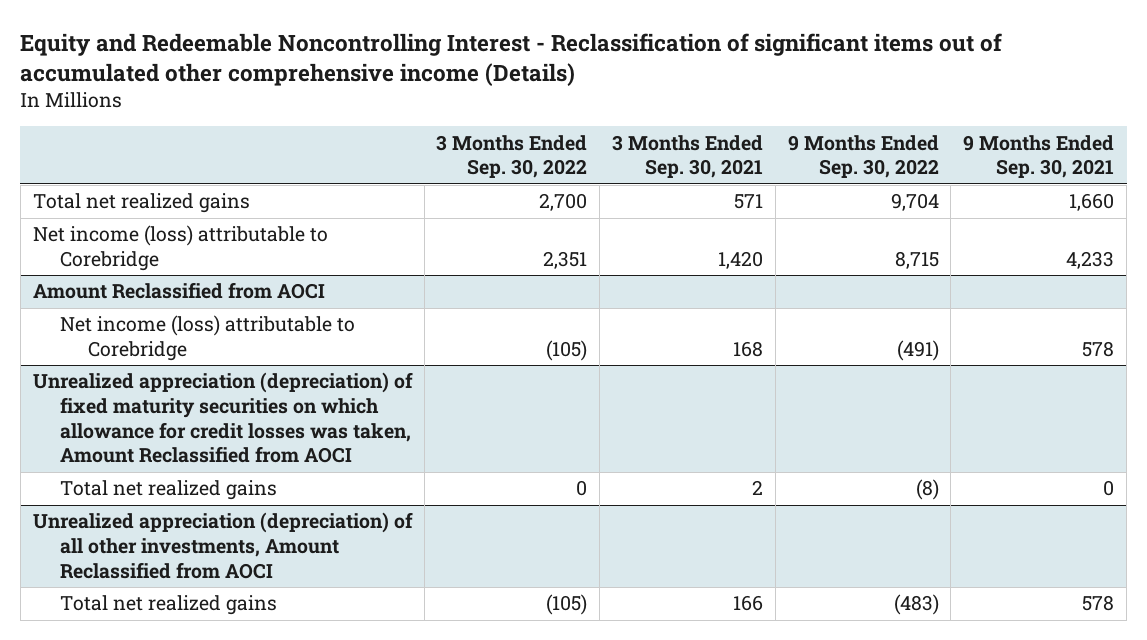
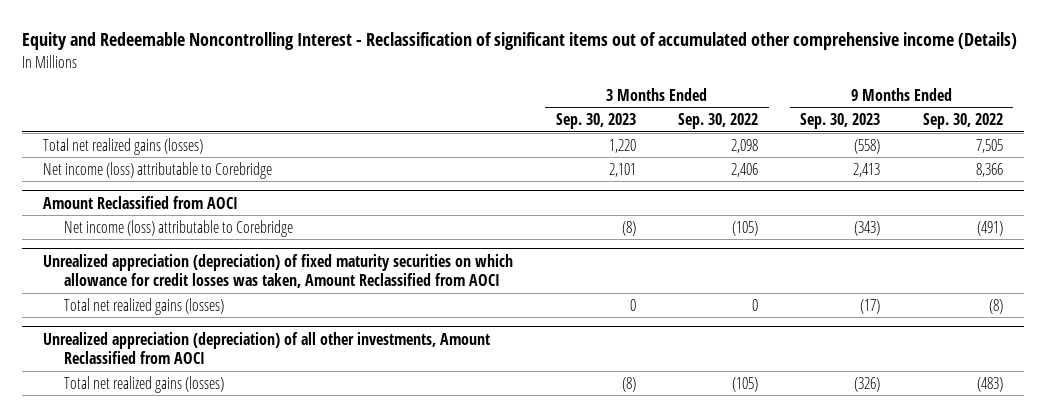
[611,134,763,179] 3 Months Ended Sep. 30, 2021 -> none
[963,134,1115,179] 9 Months Ended Sep. 30, 2021 -> none
none -> [555,113,636,130] Sep. 30, 2023
none -> [800,113,881,130] Sep. 30, 2023
[32,193,250,214] Total net realized gains -> [43,137,204,155] Total net realized gains (losses)
[539,193,588,212] 2,700 -> [730,138,758,153] 2,098
[890,193,939,212] 9,704 -> [975,138,1003,153] 7,505
[543,251,588,270] 2,351 -> [730,162,758,177] 2,406
[894,251,939,270] 8,715 -> [975,162,1003,177] 8,366
[60,480,278,501] Total net realized gains -> [63,297,224,315] Total net realized gains (losses)
[60,595,278,616] Total net realized gains -> [63,375,224,393] Total net realized gains (losses)

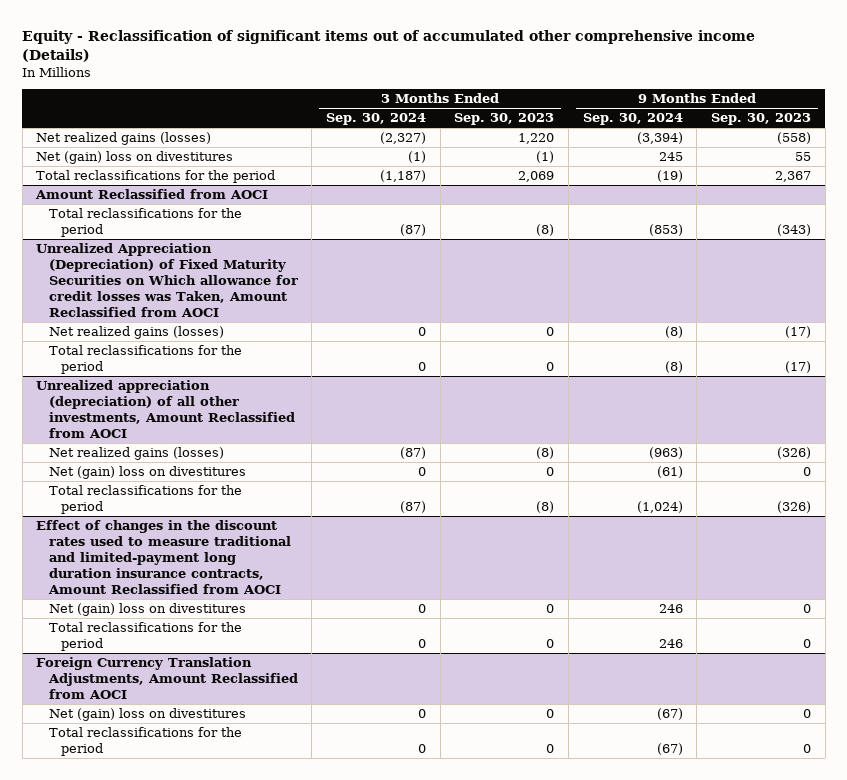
[21,32,1017,51] Equity and Redeemable Noncontrolling Interest - Reclassification of significant items out of accumulated other comprehensive income (Details) -> [22,30,756,63] Equity - Reclassification of significant items out of accumulated other comprehensive income (Details)
[677,113,758,130] Sep. 30, 2022 -> none
[922,113,1003,130] Sep. 30, 2022 -> none
none -> [326,113,427,126] Sep. 30, 2024
none -> [582,113,683,126] Sep. 30, 2024
[43,161,273,179] Net income (loss) attributable to Corebridge -> none
[43,137,204,155] Total net realized gains (losses) -> [36,132,212,146] Net realized gains (losses)
none -> [36,151,234,165] Net (gain) loss on divestitures
none -> [36,170,276,184] Total reclassifications for the period
[63,219,293,237] Net income (loss) attributable to Corebridge -> [48,208,242,237] Total reclassifications for the period
[43,253,514,289] Unrealized appreciation (depreciation) of fixed maturity securities on which allowance for credit losses was taken, Amount Reclassified from AOCI -> [36,243,298,317] Unrealized Appreciation (Depreciation) of Fixed Maturity Securities on Which allowance for credit losses was Taken, Amount Reclassified from AOCI
[63,297,224,315] Total net realized gains (losses) -> [48,326,224,340] Net realized gains (losses)
none -> [48,345,242,374] Total reclassifications for the period
[63,375,224,393] Total net realized gains (losses) -> [48,447,224,461] Net realized gains (losses)
none -> [48,466,246,480] Net (gain) loss on divestitures
none -> [48,485,242,514] Total reclassifications for the period
none -> [36,520,291,594] Effect of changes in the discount rates used to measure traditional and limited-payment long duration insurance contracts, Amount Reclassified from AOCI
none -> [48,603,246,617] Net (gain) loss on divestitures
none -> [48,622,242,651] Total reclassifications for the period
none -> [36,657,298,699] Foreign Currency Translation Adjustments, Amount Reclassified from AOCI
none -> [48,708,246,722] Net (gain) loss on divestitures
none -> [48,727,242,756] Total reclassifications for the period

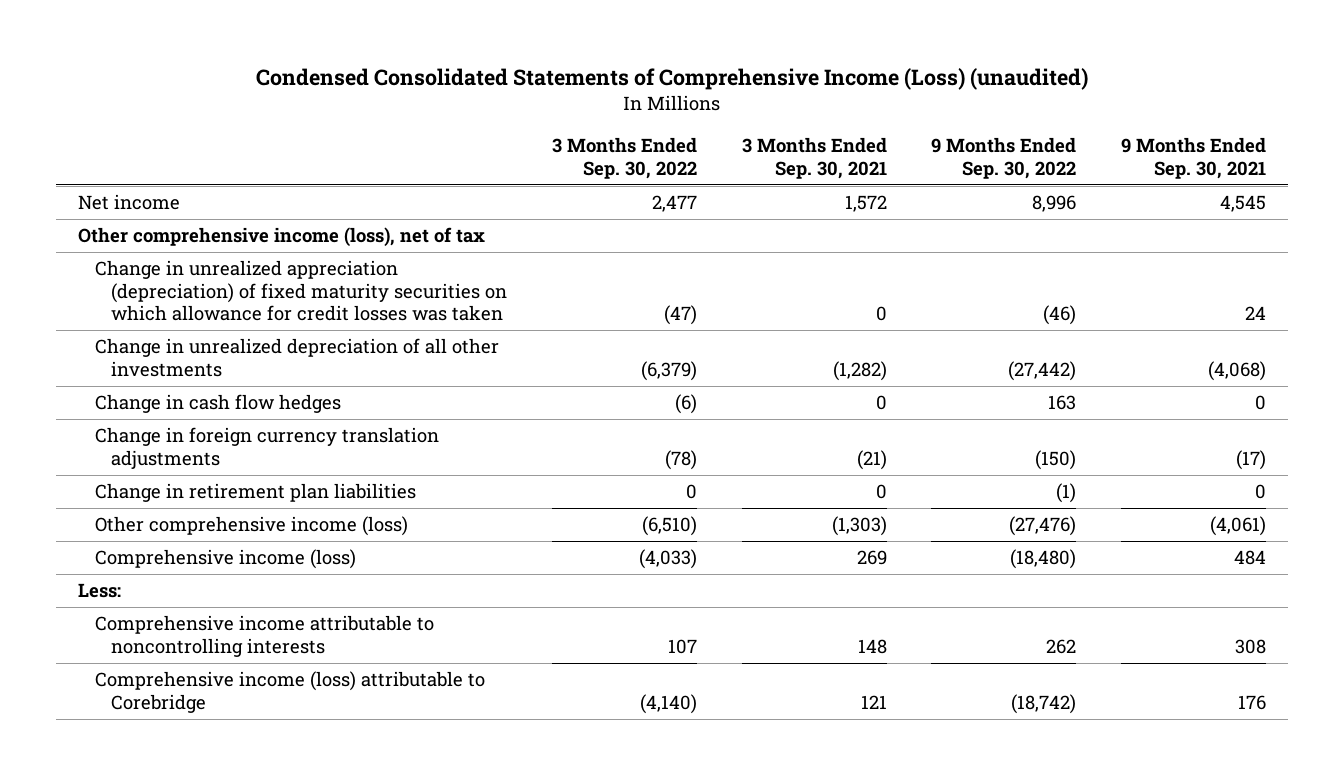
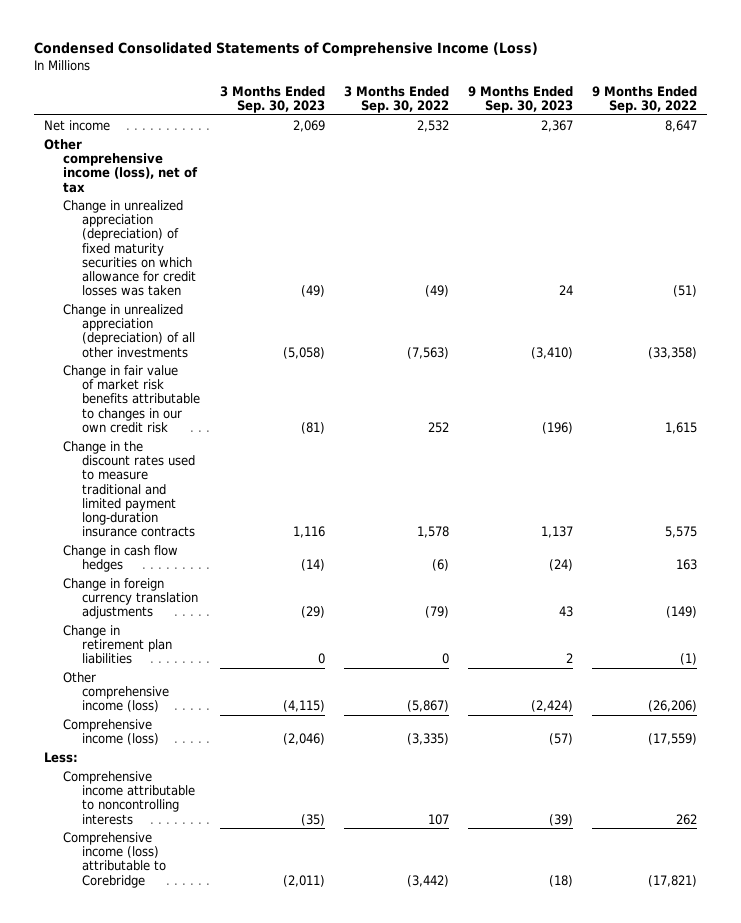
[256,68,1089,91] Condensed Consolidated Statements of Comprehensive Income (Loss) (unaudited) -> [33,41,538,56] Condensed Consolidated Statements of Comprehensive Income (Loss)
[741,137,887,179] 3 Months Ended Sep. 30, 2021 -> none
[1120,137,1266,179] 9 Months Ended Sep. 30, 2021 -> none
none -> [219,85,325,113] 3 Months Ended Sep. 30, 2023
none -> [468,85,574,113] 9 Months Ended Sep. 30, 2023
[651,195,697,213] 2,477 -> [416,119,449,132] 2,532
[1032,195,1077,213] 8,996 -> [665,119,698,132] 8,647
[663,305,697,326] (47) -> [424,285,449,298] (49)
[1043,305,1077,326] (46) -> [673,285,698,298] (51)
[94,338,499,377] Change in unrealized depreciation of all other investments -> [63,303,196,358] Change in unrealized appreciation (depreciation) of all other investments
[640,360,697,381] (6,379) -> [406,346,449,359] (7,563)
[1008,360,1077,381] (27,442) -> [648,346,698,359] (33,358)
none -> [63,364,201,433] Change in fair value of market risk benefits attributable to changes in our own credit risk
none -> [63,440,196,538] Change in the discount rates used to measure traditional and limited payment long-duration insurance contracts
[664,449,697,470] (78) -> [424,606,449,619] (79)
[1035,449,1077,470] (150) -> [666,606,698,619] (149)
[641,516,697,537] (6,510) -> [406,700,449,713] (5,867)
[1009,516,1077,537] (27,476) -> [648,700,698,713] (26,206)
[638,549,697,570] (4,033) -> [406,733,449,746] (3,335)
[1010,549,1077,570] (18,480) -> [648,733,698,746] (17,559)
[639,693,697,714] (4,140) -> [406,874,449,887] (3,442)
[1011,693,1077,714] (18,742) -> [648,874,698,887] (17,821)

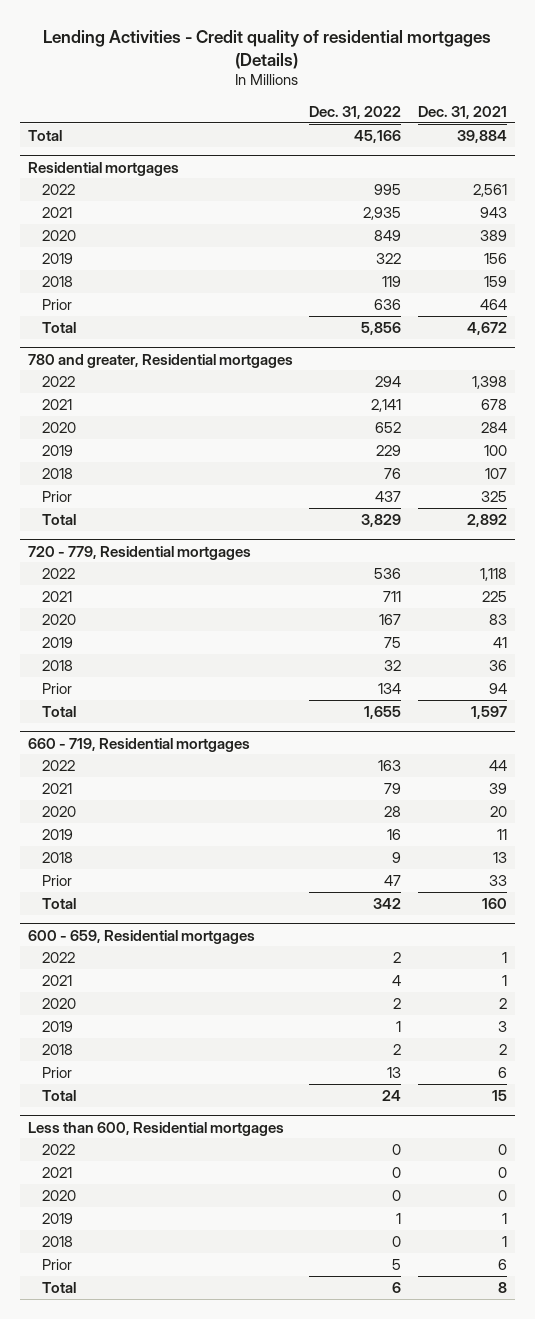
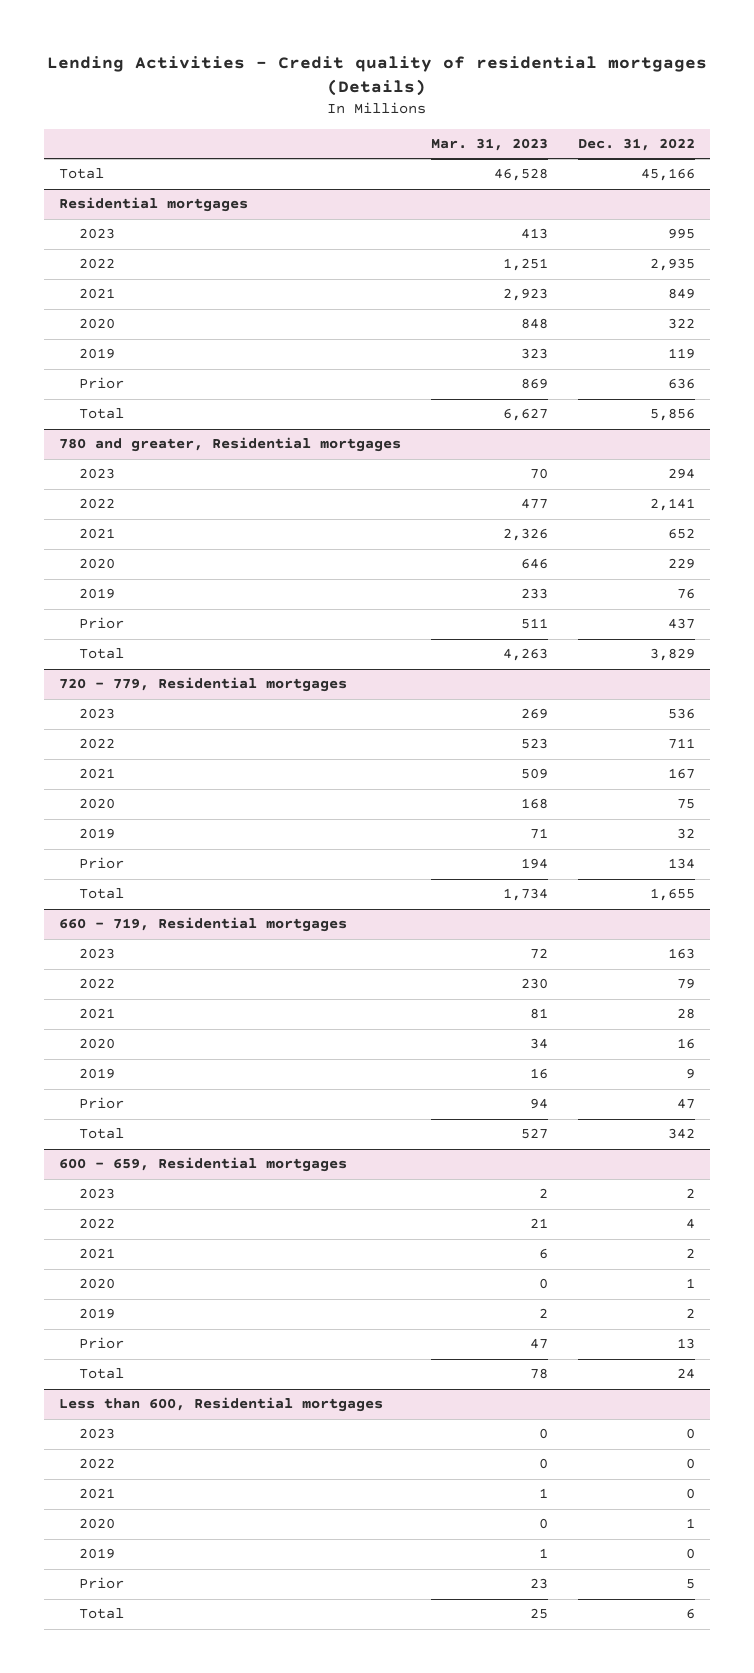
[417,105,507,119] Dec. 31, 2021 -> none
none -> [431,137,549,151] Mar. 31, 2023
[42,275,74,287] 2018 -> none
none -> [78,228,115,240] 2023
[374,183,402,195] 995 -> [649,258,695,272] 2,935
[363,206,402,220] 2,935 -> [667,288,695,300] 849
[374,229,402,241] 849 -> [667,318,695,330] 322
[376,252,402,264] 322 -> [667,348,695,360] 119
[42,467,74,479] 2018 -> none
none -> [78,468,115,480] 2023
[375,375,402,387] 294 -> [649,498,695,512] 2,141
[371,398,402,412] 2,141 -> [667,528,695,540] 652
[375,421,402,433] 652 -> [667,558,695,570] 229
[376,444,402,456] 229 -> [676,588,695,600] 76
[42,659,74,671] 2018 -> none
none -> [78,708,115,720] 2023
[374,567,402,579] 536 -> [667,738,695,750] 711
[383,590,402,602] 711 -> [667,768,695,780] 167
[379,613,402,625] 167 -> [676,799,695,810] 75
[384,636,402,648] 75 -> [676,828,695,840] 32
[42,851,74,863] 2018 -> none
none -> [78,948,115,960] 2023
[378,759,402,771] 163 -> [676,978,695,990] 79
[384,782,402,794] 79 -> [676,1008,695,1020] 28
[384,805,402,817] 28 -> [676,1038,695,1050] 16
[387,828,402,840] 16 -> [685,1068,695,1080] 9
[42,1043,74,1055] 2018 -> none
none -> [78,1188,115,1200] 2023
[393,951,402,963] 2 -> [685,1218,695,1230] 4
[392,974,402,986] 4 -> [685,1248,695,1259] 2
[393,997,402,1009] 2 -> [685,1278,695,1289] 1
[396,1020,402,1032] 1 -> [685,1308,695,1319] 2
none -> [78,1428,115,1440] 2023
[42,1235,74,1247] 2018 -> none
[392,1189,402,1201] 0 -> [685,1518,695,1529] 1
[396,1212,402,1224] 1 -> [685,1548,695,1560] 0

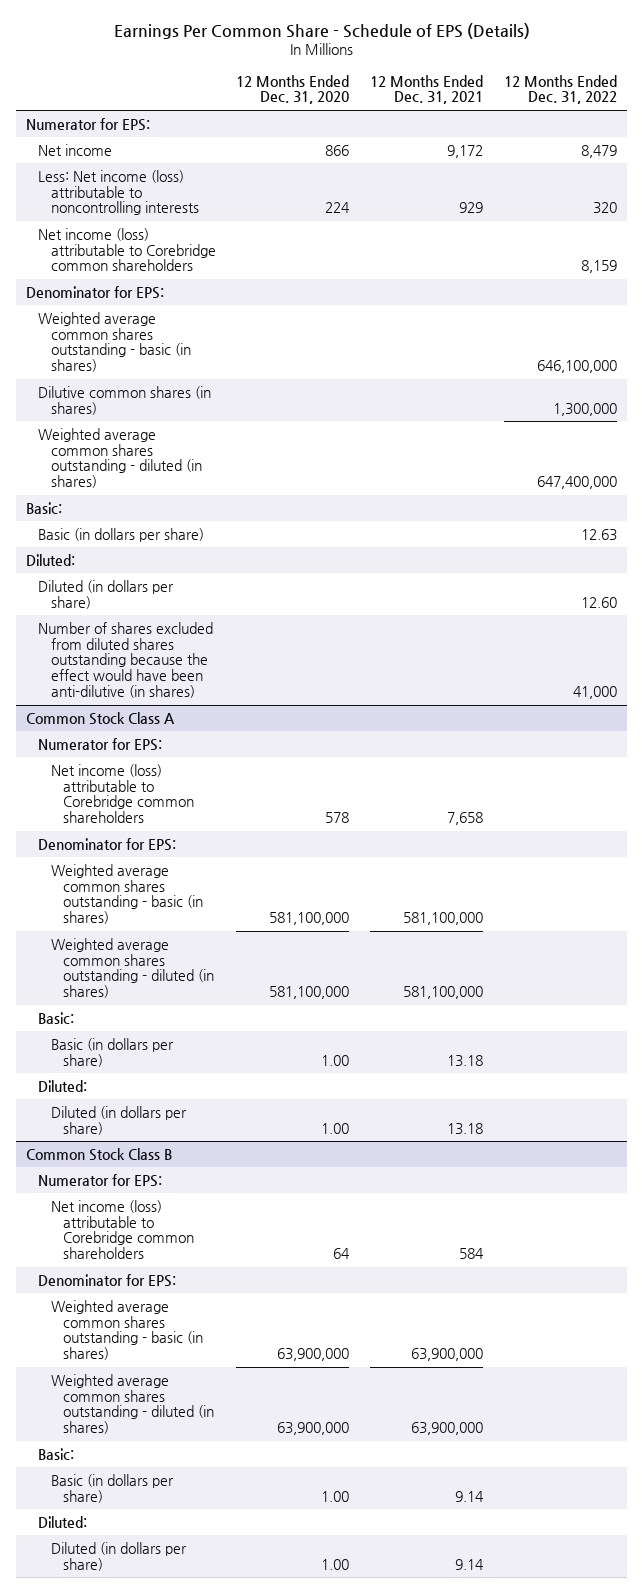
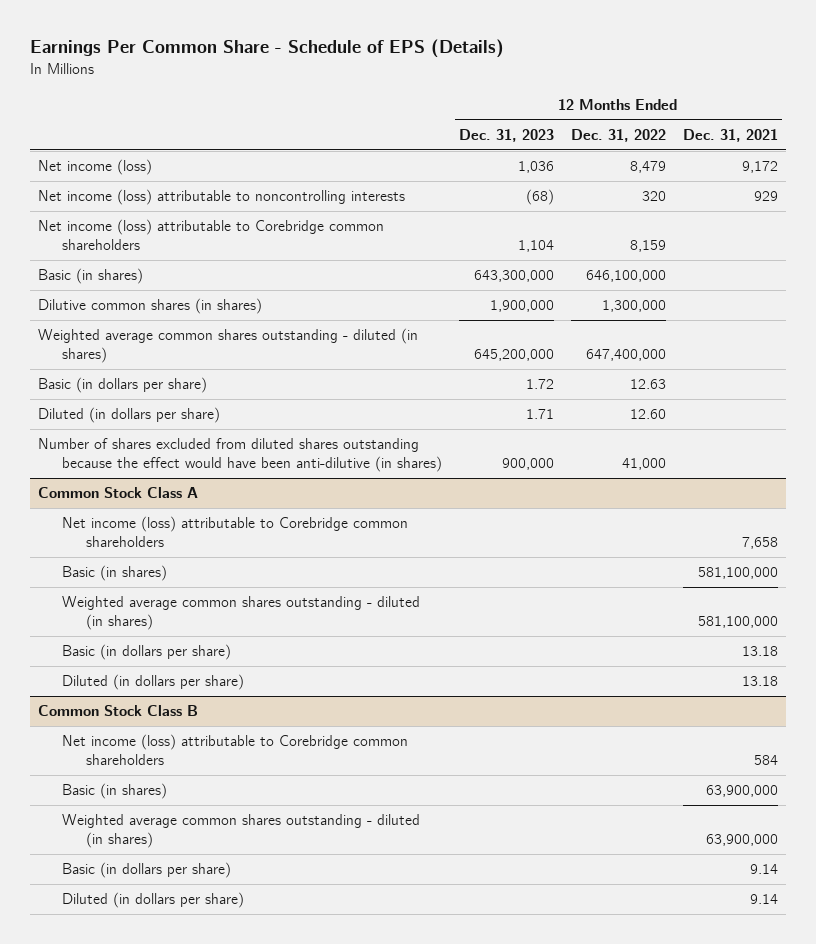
[236,74,350,105] 12 Months Ended Dec. 31, 2020 -> none
none -> [459,128,555,142] Dec. 31, 2023
[26,117,151,131] Numerator for EPS: -> none
[38,143,113,156] Net income -> [38,159,153,176] Net income (loss)
[38,169,199,216] Less: Net income (loss) attributable to noncontrolling interests -> [38,189,406,206] Net income (loss) attributable to noncontrolling interests
[26,285,165,299] Denominator for EPS: -> none
[38,311,191,373] Weighted average common shares outstanding - basic (in shares) -> [38,268,144,285] Basic (in shares)
[26,501,63,514] Basic: -> none
[26,553,76,566] Diluted: -> none
[38,737,163,751] Numerator for EPS: -> none
[38,837,177,851] Denominator for EPS: -> none
[50,863,204,925] Weighted average common shares outstanding - basic (in shares) -> [62,565,168,582] Basic (in shares)
[38,1011,75,1024] Basic: -> none
[38,1079,88,1092] Diluted: -> none
[38,1173,163,1187] Numerator for EPS: -> none
[38,1273,177,1287] Denominator for EPS: -> none
[50,1299,204,1361] Weighted average common shares outstanding - basic (in shares) -> [62,783,168,800] Basic (in shares)
[38,1447,75,1460] Basic: -> none
[38,1515,88,1528] Diluted: -> none

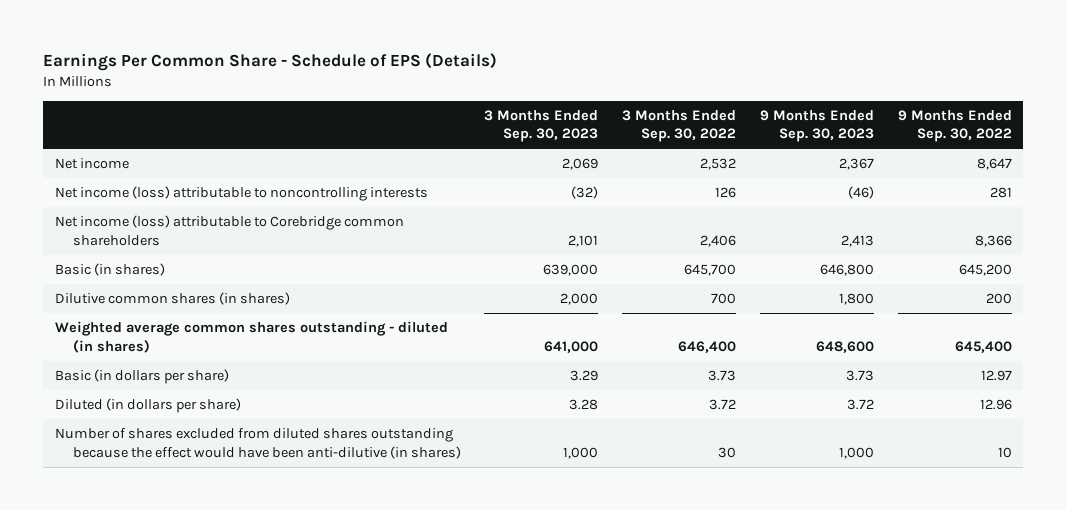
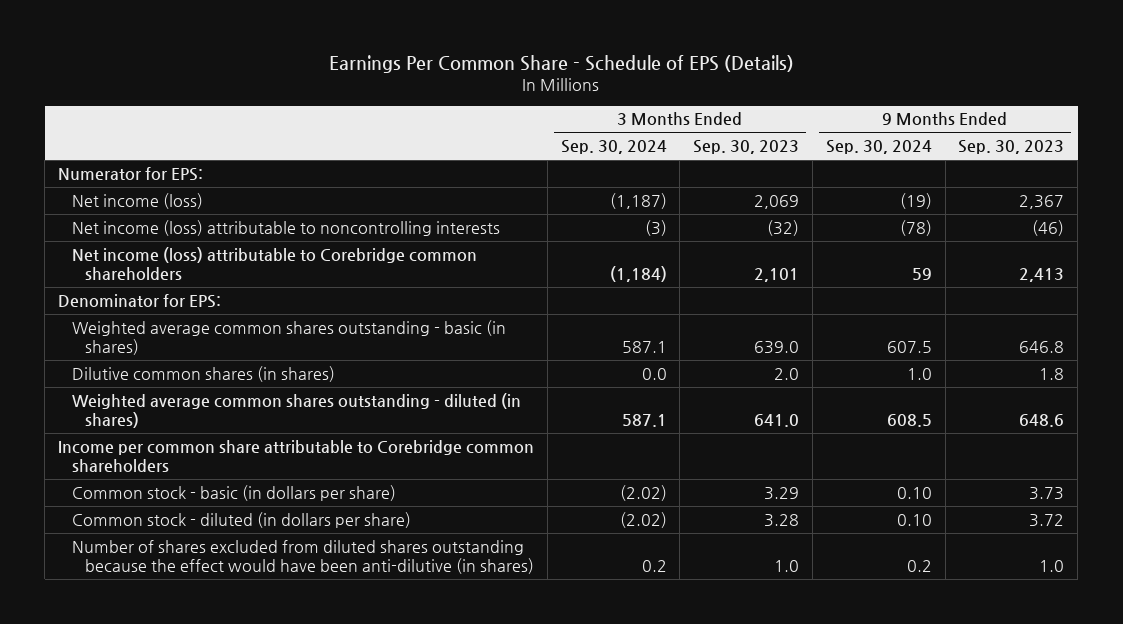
[622,109,737,143] 3 Months Ended Sep. 30, 2022 -> none
[897,109,1012,143] 9 Months Ended Sep. 30, 2022 -> none
none -> [560,140,667,155] Sep. 30, 2024
none -> [825,140,932,155] Sep. 30, 2024
none -> [58,166,204,181] Numerator for EPS:
[55,158,130,170] Net income -> [71,192,203,209] Net income (loss)
none -> [58,293,222,308] Denominator for EPS:
[55,263,166,277] Basic (in shares) -> [71,319,506,355] Weighted average common shares outstanding - basic (in shares)
[543,264,599,277] 639,000 -> [754,340,800,354] 639.0
[819,264,874,277] 646,800 -> [1019,340,1065,353] 646.8
[560,293,599,306] 2,000 -> [774,367,800,380] 2.0
[838,293,874,306] 1,800 -> [1039,367,1065,380] 1.8
[544,340,599,353] 641,000 -> [754,413,800,427] 641.0
[815,340,874,353] 648,600 -> [1019,413,1065,427] 648.6
none -> [58,439,535,472] Income per common share attributable to Corebridge common shareholders
[55,369,230,385] Basic (in dollars per share) -> [71,484,396,501] Common stock - basic (in dollars per share)
[55,398,242,414] Diluted (in dollars per share) -> [71,511,411,528] Common stock - diluted (in dollars per share)
[563,446,599,459] 1,000 -> [774,559,800,572] 1.0
[838,446,874,459] 1,000 -> [1039,559,1065,572] 1.0

